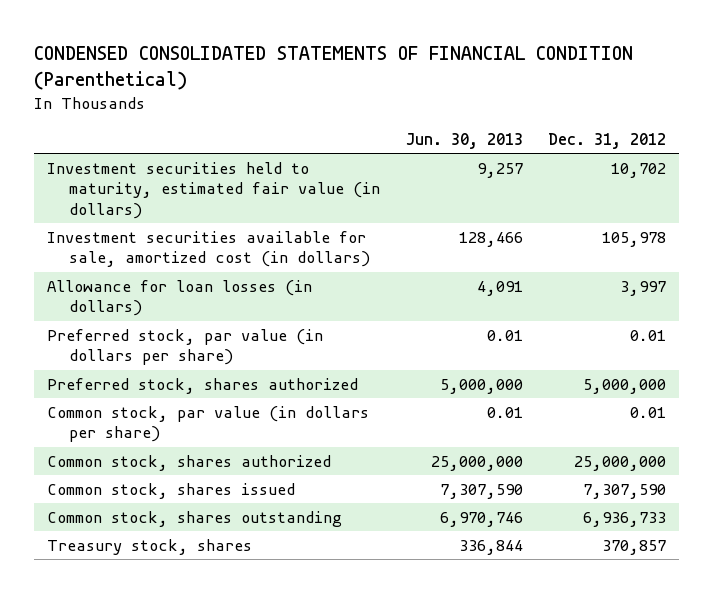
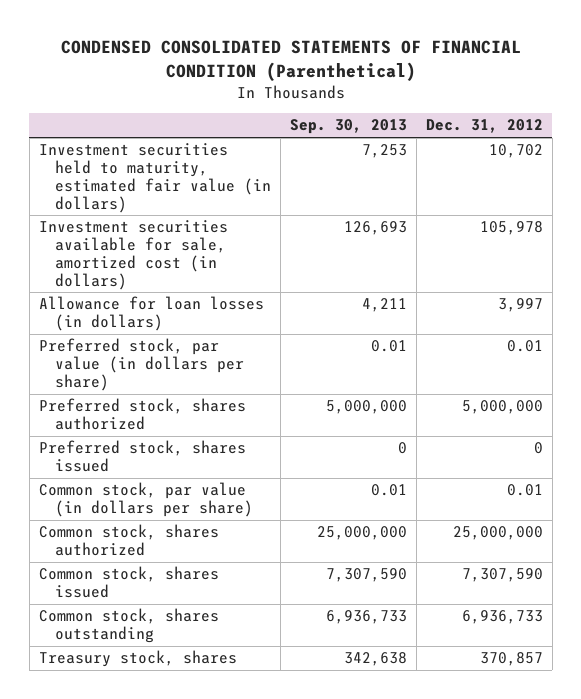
[405,133,523,150] Jun. 30, 2013 -> none
none -> [289,119,407,135] Sep. 30, 2013
none -> [38,440,246,473] Preferred stock, shares issued

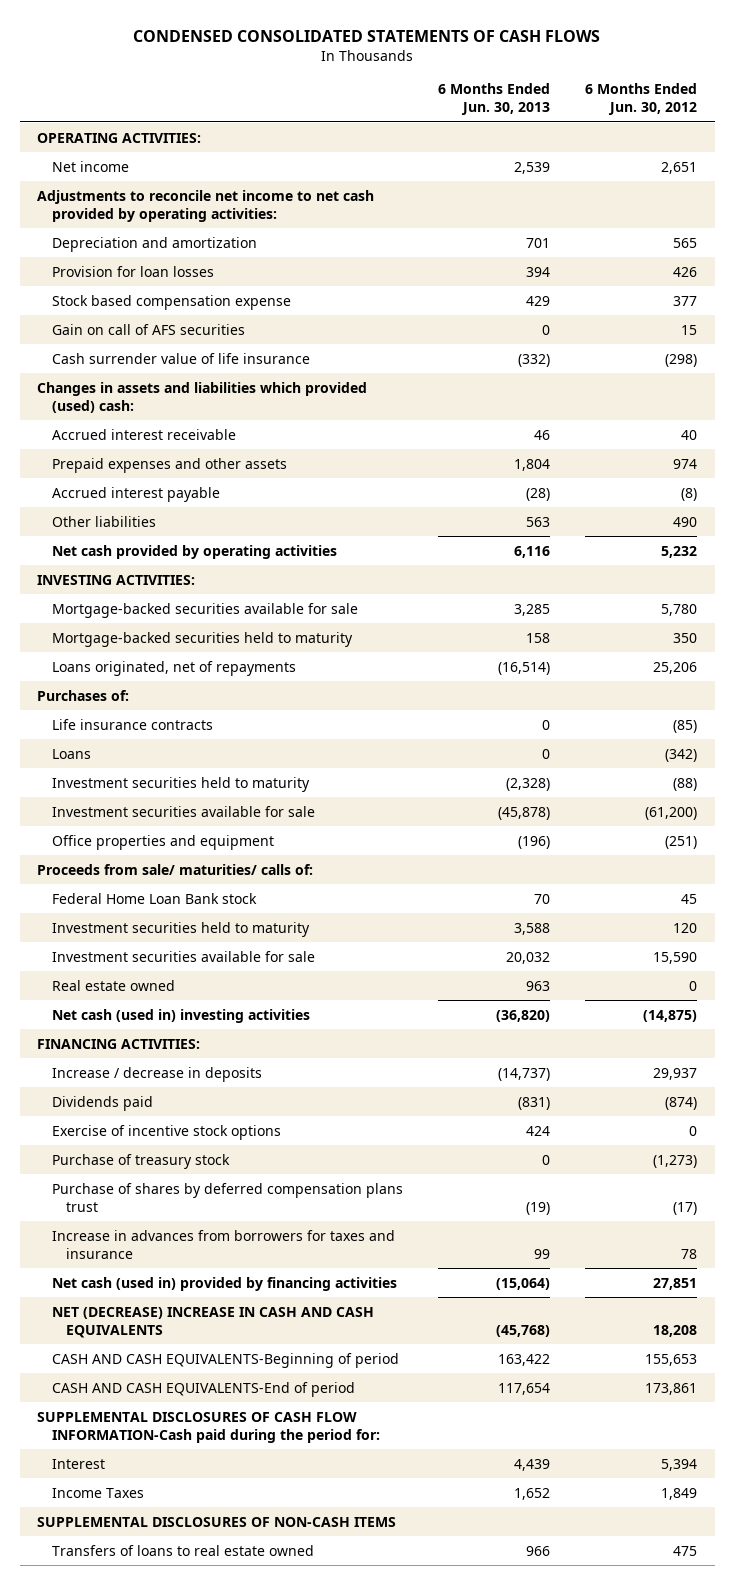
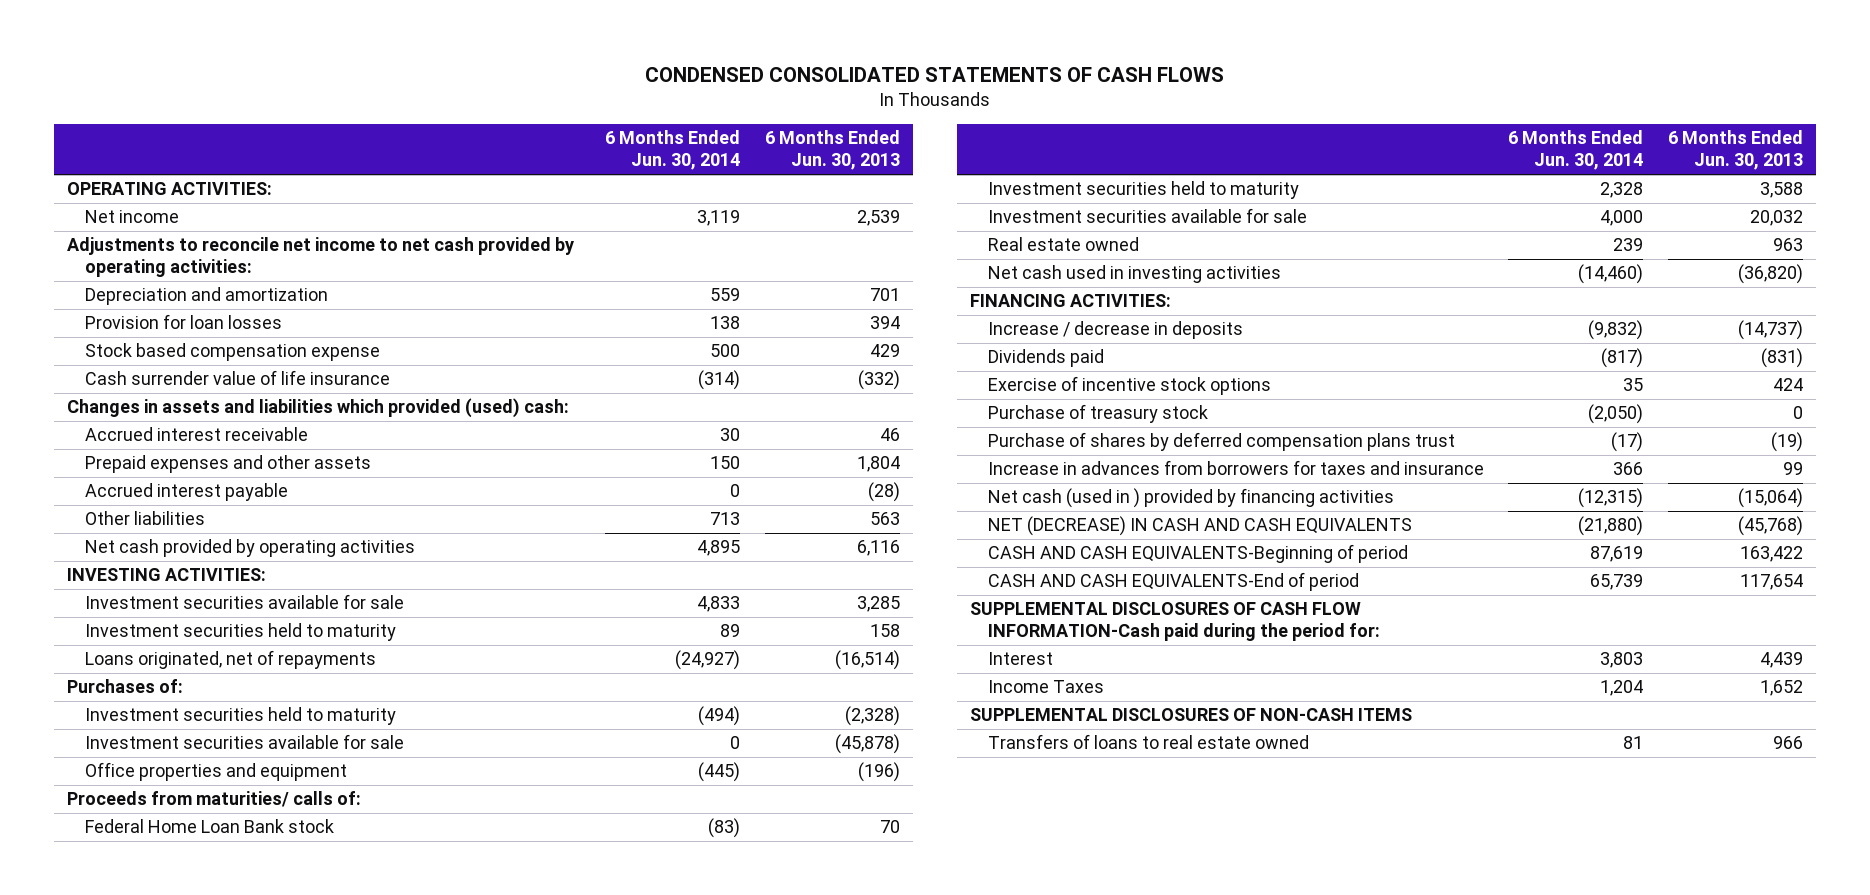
[585,83,698,116] 6 Months Ended Jun. 30, 2012 -> none
none -> [605,130,741,171] 6 Months Ended Jun. 30, 2014
[51,323,245,335] Gain on call of AFS securities -> none
[51,602,358,618] Mortgage-backed securities available for sale -> [84,594,404,610] Investment securities available for sale
[51,631,353,647] Mortgage-backed securities held to maturity -> [84,623,396,642] Investment securities held to maturity
[51,718,213,730] Life insurance contracts -> none
[51,748,91,759] Loans -> none
[37,863,314,875] Proceeds from sale/ maturities/ calls of: -> [66,791,361,808] Proceeds from maturities/ calls of:
[51,1008,310,1023] Net cash (used in) investing activities -> [987,265,1281,284] Net cash used in investing activities
[51,1276,397,1291] Net cash (used in) provided by financing activities -> [987,488,1394,509] Net cash (used in ) provided by financing activities
[51,1306,374,1338] NET (DECREASE) INCREASE IN CASH AND CASH EQUIVALENTS -> [987,516,1412,537] NET (DECREASE) IN CASH AND CASH EQUIVALENTS

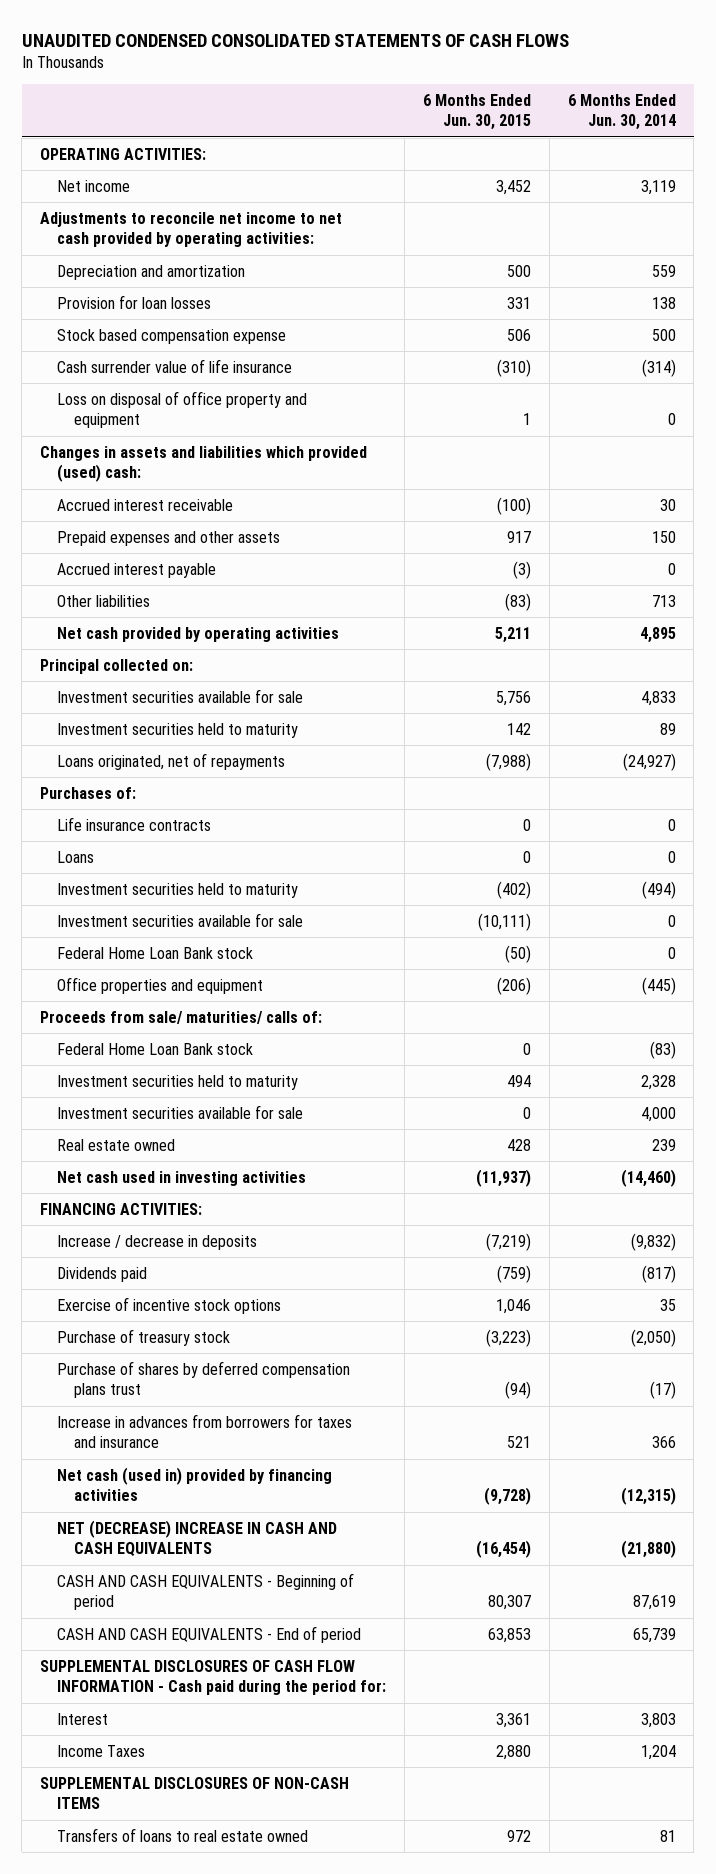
[644,67,1224,83] CONDENSED CONSOLIDATED STATEMENTS OF CASH FLOWS -> [21,33,569,47] UNAUDITED CONDENSED CONSOLIDATED STATEMENTS OF CASH FLOWS
[765,130,901,171] 6 Months Ended Jun. 30, 2013 -> none
none -> [422,93,531,131] 6 Months Ended Jun. 30, 2015
none -> [57,390,308,429] Loss on disposal of office property and equipment
[66,568,266,582] INVESTING ACTIVITIES: -> none
none -> [40,658,194,674] Principal collected on:
none -> [57,816,212,831] Life insurance contracts
none -> [57,850,95,863] Loans
none -> [57,946,254,959] Federal Home Loan Bank stock
[66,791,361,808] Proceeds from maturities/ calls of: -> [40,1010,323,1024] Proceeds from sale/ maturities/ calls of:
[987,488,1394,509] Net cash (used in ) provided by financing activities -> [57,1466,333,1502] Net cash (used in) provided by financing activities
[987,516,1412,537] NET (DECREASE) IN CASH AND CASH EQUIVALENTS -> [57,1519,338,1557] NET (DECREASE) INCREASE IN CASH AND CASH EQUIVALENTS
[987,544,1408,564] CASH AND CASH EQUIVALENTS-Beginning of period -> [57,1572,355,1611] CASH AND CASH EQUIVALENTS - Beginning of period
[987,572,1359,592] CASH AND CASH EQUIVALENTS-End of period -> [57,1625,362,1643] CASH AND CASH EQUIVALENTS - End of period
[969,602,1380,642] SUPPLEMENTAL DISCLOSURES OF CASH FLOW INFORMATION-Cash paid during the period for: -> [40,1659,387,1696] SUPPLEMENTAL DISCLOSURES OF CASH FLOW INFORMATION - Cash paid during the period for:

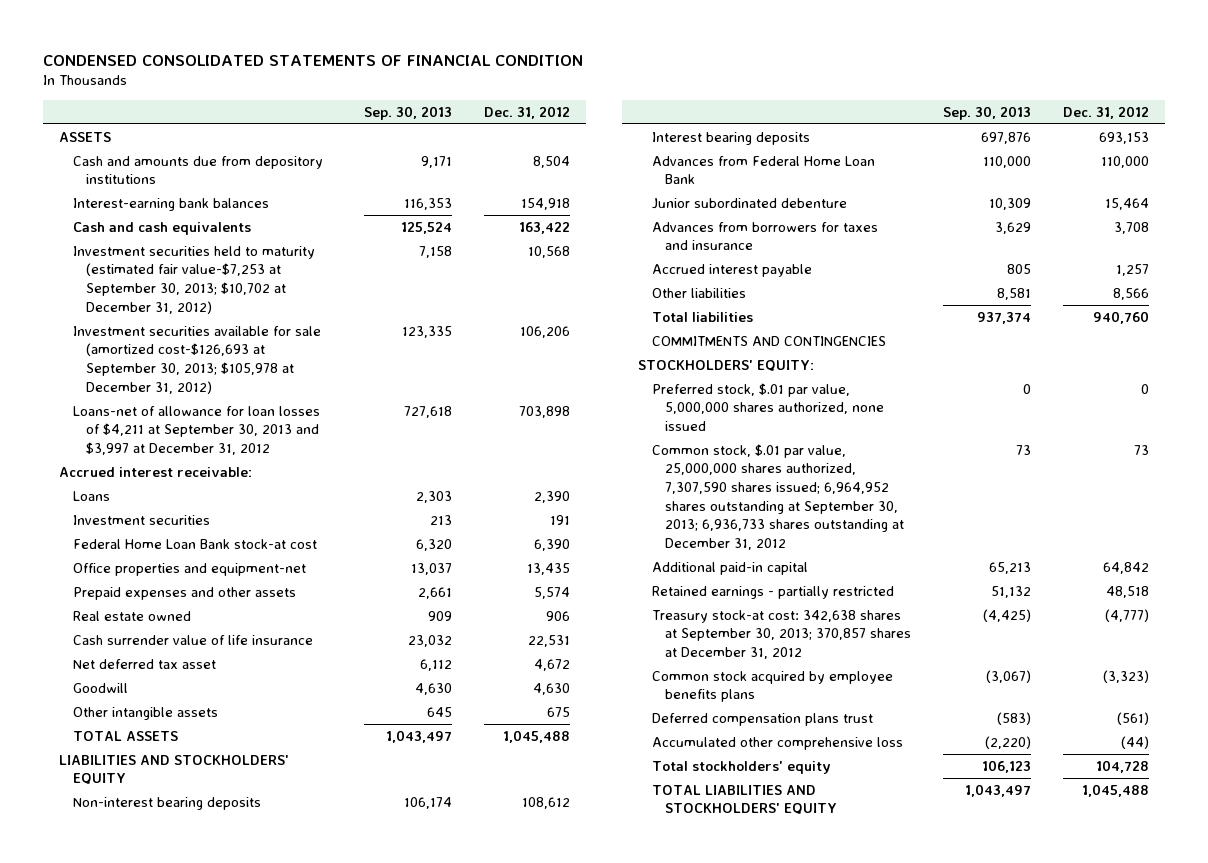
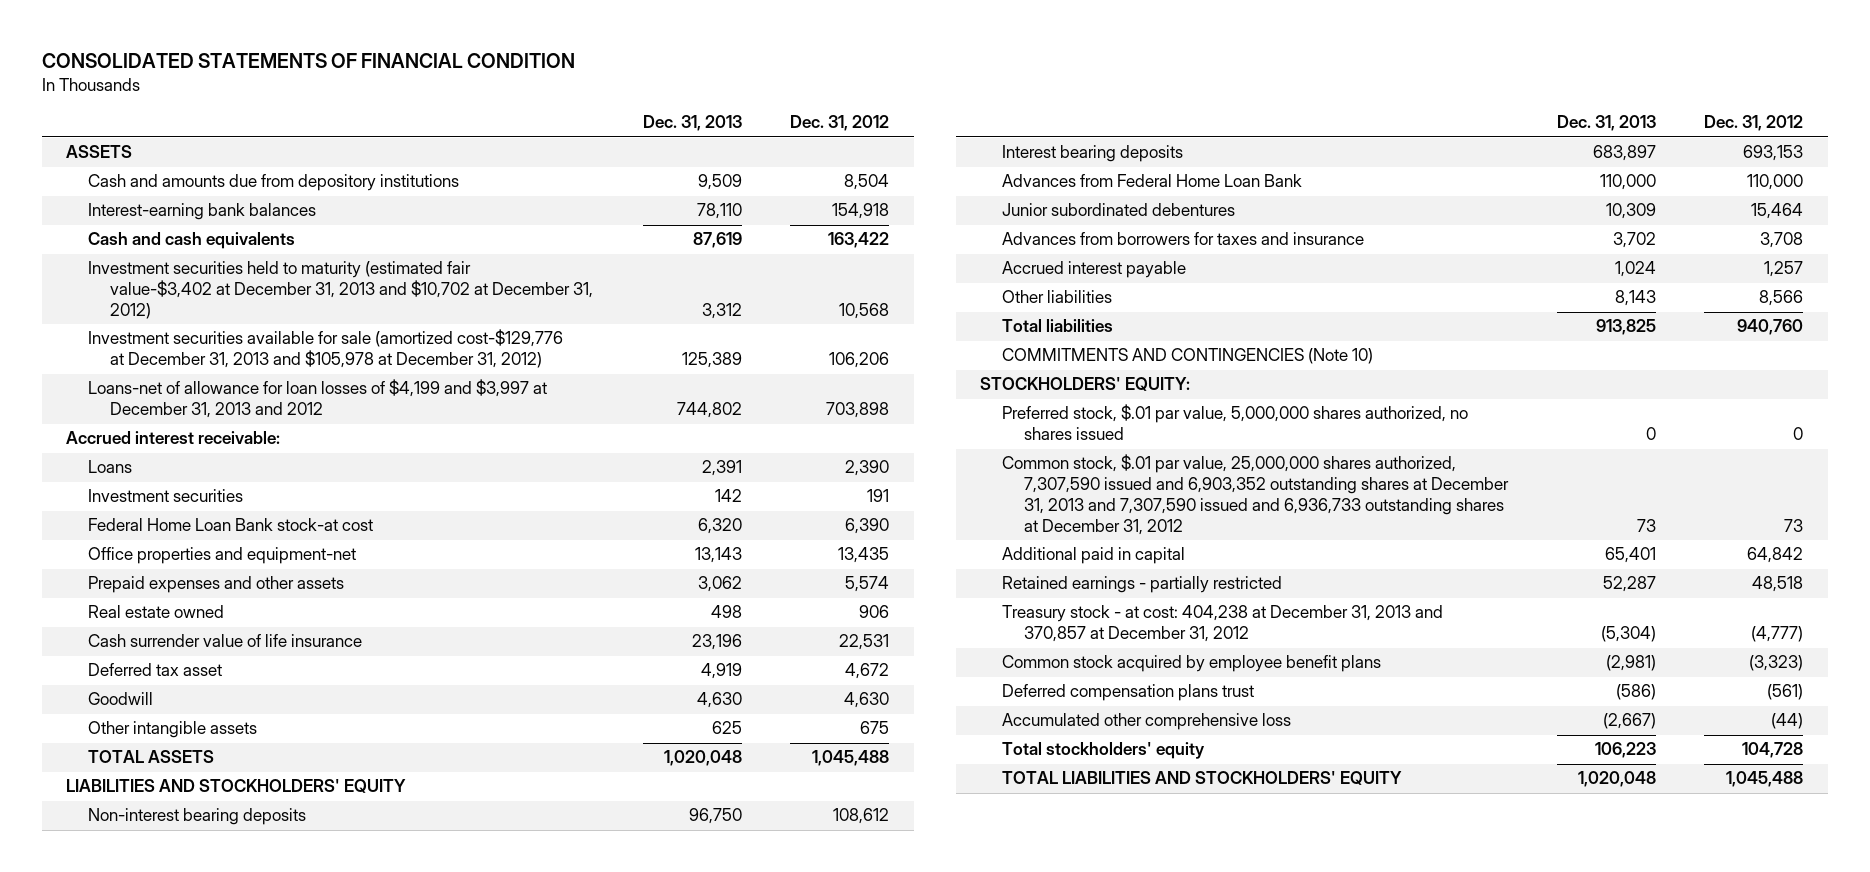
[43,54,584,66] CONDENSED CONSOLIDATED STATEMENTS OF FINANCIAL CONDITION -> [42,53,576,69] CONSOLIDATED STATEMENTS OF FINANCIAL CONDITION
[364,105,453,120] Sep. 30, 2013 -> none
none -> [642,115,742,132] Dec. 31, 2013
[72,245,315,314] Investment securities held to maturity (estimated fair value-$7,253 at September 30, 2013; $10,702 at December 31, 2012) -> [88,261,594,320] Investment securities held to maturity (estimated fair value-$3,402 at December 31, 2013 and $10,702 at December 31, 2012)
[72,325,321,394] Investment securities available for sale (amortized cost-$126,693 at September 30, 2013; $105,978 at December 31, 2012) -> [88,329,564,369] Investment securities available for sale (amortized cost-$129,776 at December 31, 2013 and $105,978 at December 31, 2012)
[72,405,320,456] Loans-net of allowance for loan losses of $4,211 at September 30, 2013 and $3,997 at December 31, 2012 -> [88,379,548,419] Loans-net of allowance for loan losses of $4,199 and $3,997 at December 31, 2013 and 2012
[72,658,216,669] Net deferred tax asset -> [88,663,223,677] Deferred tax asset
[651,197,847,209] Junior subordinated debenture -> [1002,203,1236,217] Junior subordinated debentures
[651,335,886,346] COMMITMENTS AND CONTINGENCIES -> [1002,348,1374,365] COMMITMENTS AND CONTINGENCIES (Note 10)
[651,382,885,432] Preferred stock, $.01 par value, 5,000,000 shares authorized, none issued -> [1002,404,1469,441] Preferred stock, $.01 par value, 5,000,000 shares authorized, no shares issued
[651,443,905,551] Common stock, $.01 par value, 25,000,000 shares authorized, 7,307,590 shares issued; 6,964,952 shares outstanding at September 30, 2013; 6,936,733 shares outstanding at December 31, 2012 -> [1002,454,1510,536] Common stock, $.01 par value, 25,000,000 shares authorized, 7,307,590 issued and 6,903,352 outstanding shares at December 31, 2013 and 7,307,590 issued and 6,936,733 outstanding shares at December 31, 2012
[651,561,808,575] Additional paid-in capital -> [1002,547,1186,565] Additional paid in capital
[651,609,912,660] Treasury stock-at cost: 342,638 shares at September 30, 2013; 370,857 shares at December 31, 2012 -> [1002,605,1444,643] Treasury stock - at cost: 404,238 at December 31, 2013 and 370,857 at December 31, 2012
[651,670,893,703] Common stock acquired by employee benefits plans -> [1002,655,1382,673] Common stock acquired by employee benefit plans

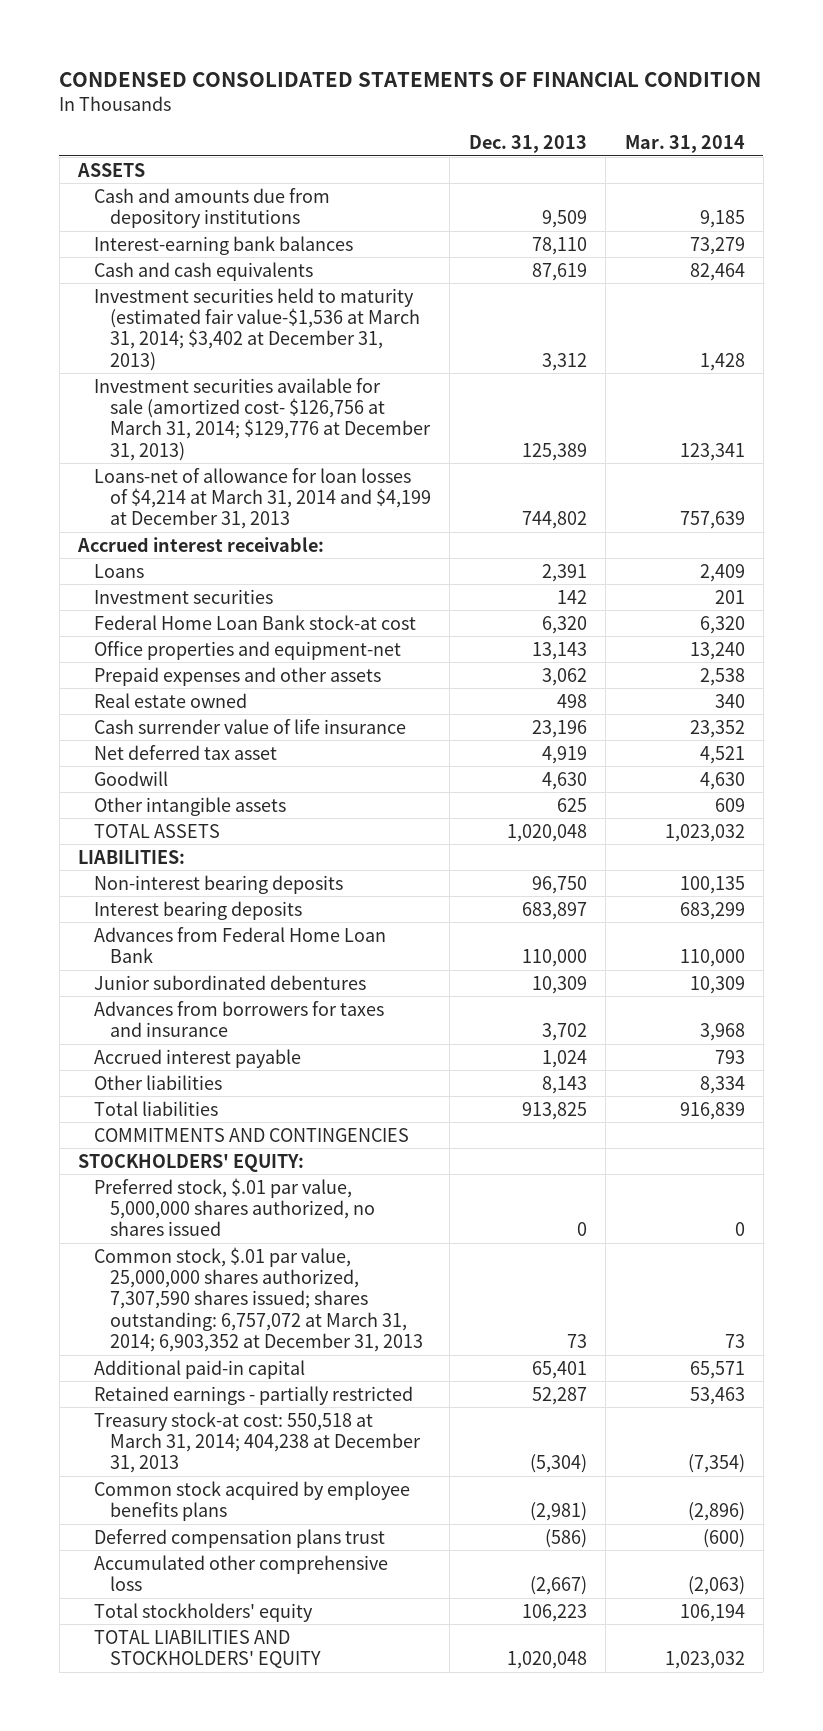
[42,53,576,69] CONSOLIDATED STATEMENTS OF FINANCIAL CONDITION -> [59,72,762,88] CONDENSED CONSOLIDATED STATEMENTS OF FINANCIAL CONDITION
[790,115,890,132] Dec. 31, 2012 -> none
none -> [624,135,745,154] Mar. 31, 2014
[88,261,594,320] Investment securities held to maturity (estimated fair value-$3,402 at December 31, 2013 and $10,702 at December 31, 2012) -> [94,287,420,371] Investment securities held to maturity (estimated fair value-$1,536 at March 31, 2014; $3,402 at December 31, 2013)
[88,329,564,369] Investment securities available for sale (amortized cost-$129,776 at December 31, 2013 and $105,978 at December 31, 2012) -> [94,377,431,461] Investment securities available for sale (amortized cost- $126,756 at March 31, 2014; $129,776 at December 31, 2013)
[88,379,548,419] Loans-net of allowance for loan losses of $4,199 and $3,997 at December 31, 2013 and 2012 -> [94,467,431,530] Loans-net of allowance for loan losses of $4,214 at March 31, 2014 and $4,199 at December 31, 2013
[88,663,223,677] Deferred tax asset -> [94,744,278,760] Net deferred tax asset
[66,779,407,794] LIABILITIES AND STOCKHOLDERS' EQUITY -> none
none -> [78,849,186,864] LIABILITIES:
[1002,348,1374,365] COMMITMENTS AND CONTINGENCIES (Note 10) -> [94,1127,410,1142] COMMITMENTS AND CONTINGENCIES
[1002,454,1510,536] Common stock, $.01 par value, 25,000,000 shares authorized, 7,307,590 issued and 6,903,352 outstanding shares at December 31, 2013 and 7,307,590 issued and 6,936,733 outstanding shares at December 31, 2012 -> [94,1246,423,1353] Common stock, $.01 par value, 25,000,000 shares authorized, 7,307,590 shares issued; shares outstanding: 6,757,072 at March 31, 2014; 6,903,352 at December 31, 2013
[1002,547,1186,565] Additional paid in capital -> [94,1359,306,1379] Additional paid-in capital
[1002,605,1444,643] Treasury stock - at cost: 404,238 at December 31, 2013 and 370,857 at December 31, 2012 -> [94,1411,421,1474] Treasury stock-at cost: 550,518 at March 31, 2014; 404,238 at December 31, 2013
[1002,655,1382,673] Common stock acquired by employee benefit plans -> [94,1480,411,1522] Common stock acquired by employee benefits plans

